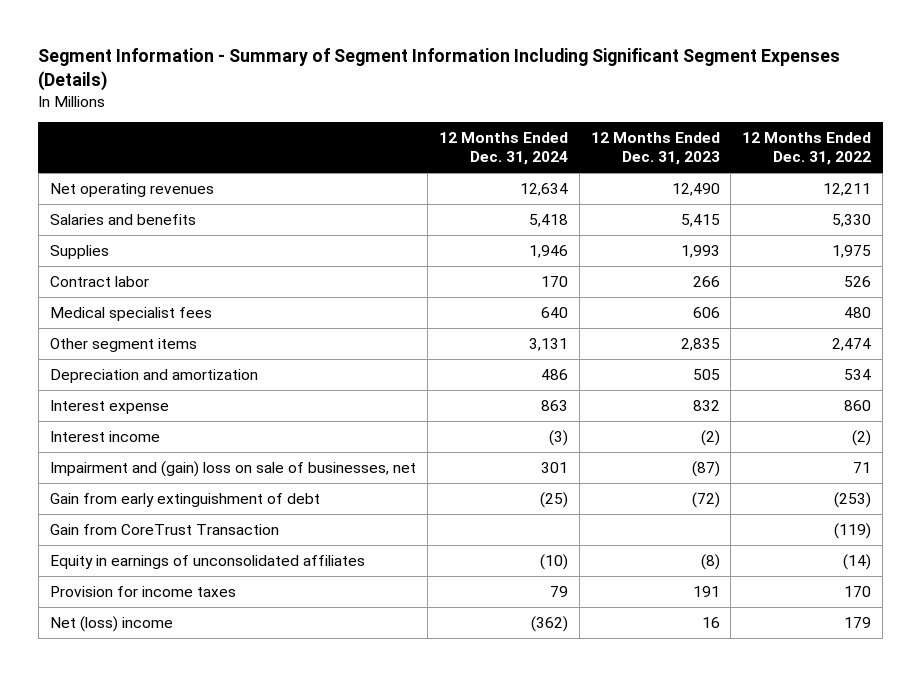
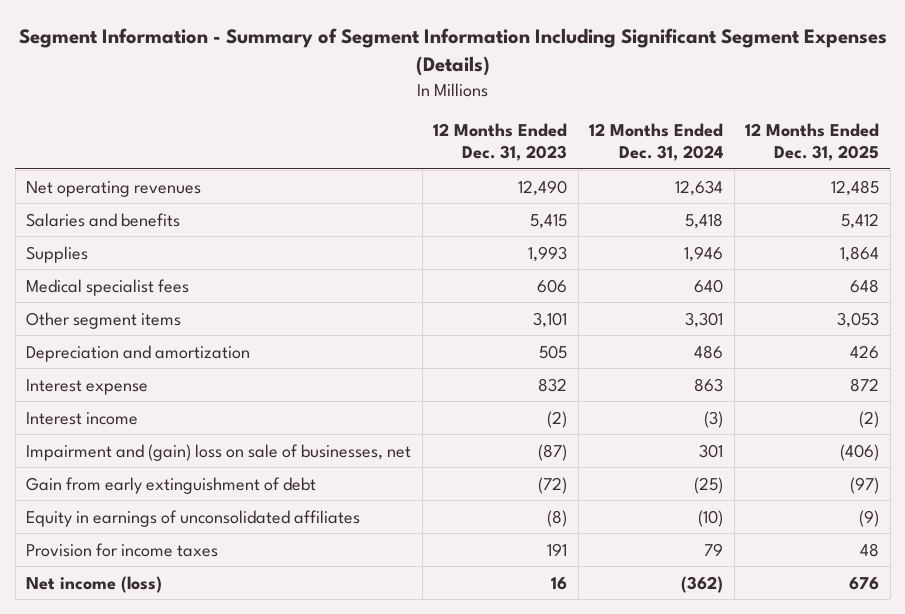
[742,132,872,166] 12 Months Ended Dec. 31, 2022 -> none
none -> [745,123,880,162] 12 Months Ended Dec. 31, 2025
[49,276,149,288] Contract labor -> none
[528,338,568,352] 3,131 -> [685,311,724,328] 3,301
[680,338,720,352] 2,835 -> [533,311,568,328] 3,101
[49,524,279,536] Gain from CoreTrust Transaction -> none
[49,616,173,633] Net (loss) income -> [26,575,163,593] Net income (loss)

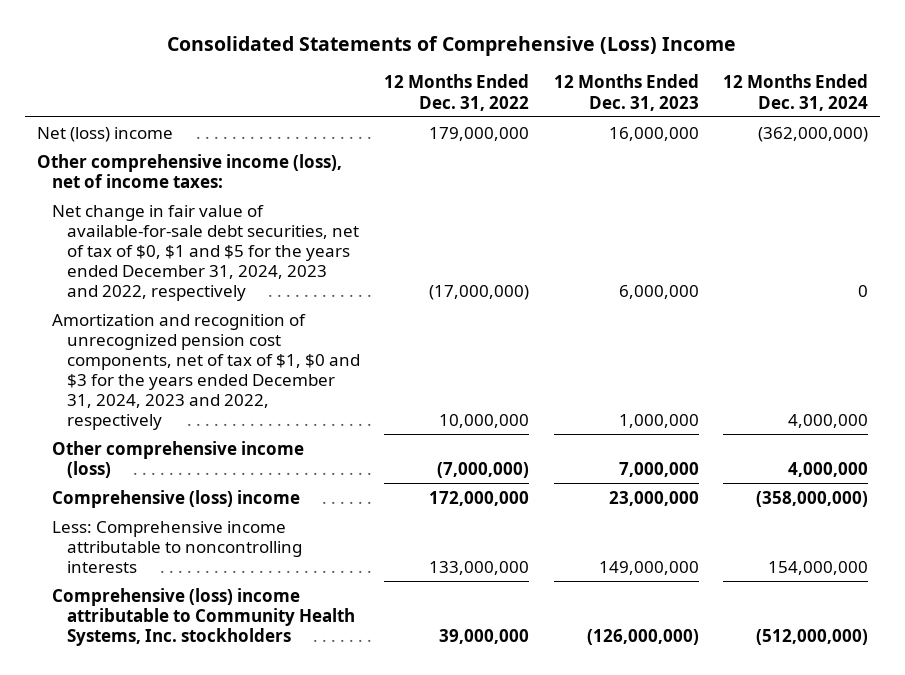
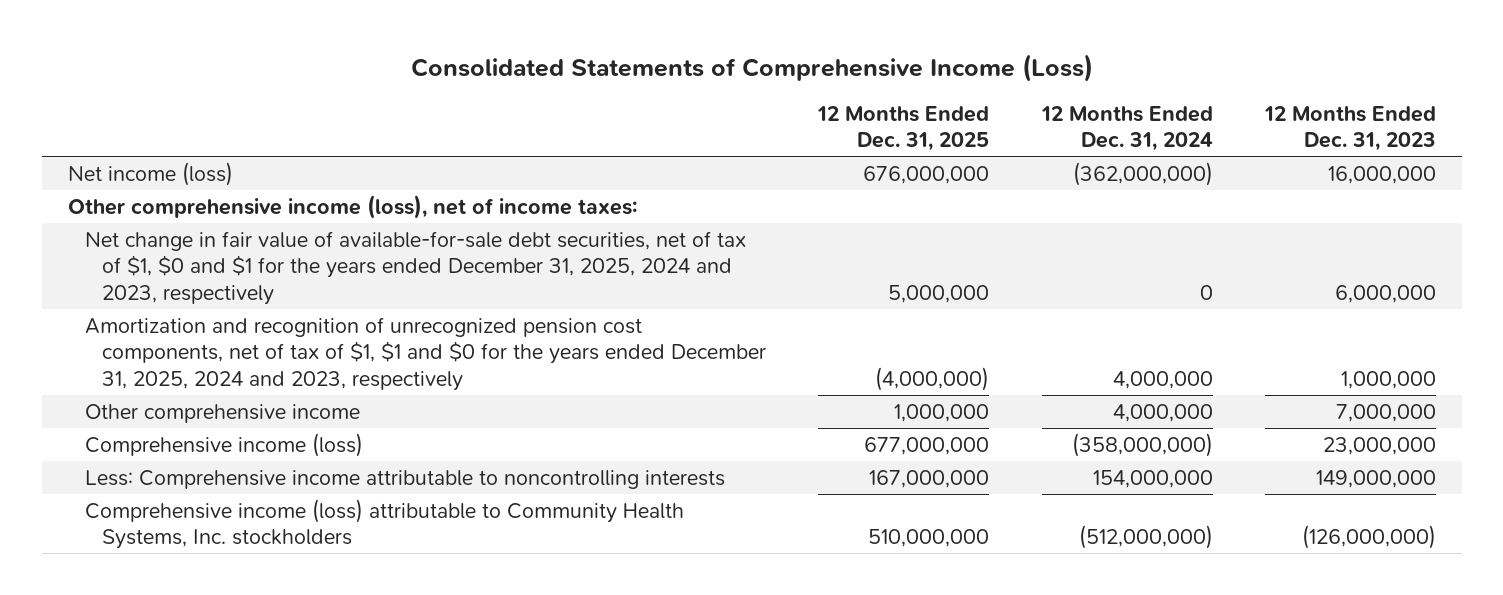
[167,36,737,57] Consolidated Statements of Comprehensive (Loss) Income -> [410,53,1093,82] Consolidated Statements of Comprehensive Income (Loss)
[384,74,530,111] 12 Months Ended Dec. 31, 2022 -> none
none -> [817,105,990,152] 12 Months Ended Dec. 31, 2025
[36,126,173,142] Net (loss) income -> [67,161,233,186] Net income (loss)
[51,204,360,301] Net change in fair value of available-for-sale debt securities, net of tax of $0, $1 and $5 for the years ended December 31, 2024, 2023 and 2022, respectively -> [85,230,747,305] Net change in fair value of available-for-sale debt securities, net of tax of $1, $0 and $1 for the years ended December 31, 2025, 2024 and 2023, respectively
[51,313,361,430] Amortization and recognition of unrecognized pension cost components, net of tax of $1, $0 and $3 for the years ended December 31, 2024, 2023 and 2022, respectively -> [85,316,767,391] Amortization and recognition of unrecognized pension cost components, net of tax of $1, $1 and $0 for the years ended December 31, 2025, 2024 and 2023, respectively
[51,440,304,478] Other comprehensive income (loss) -> [85,403,361,423] Other comprehensive income
[51,489,300,508] Comprehensive (loss) income -> [85,432,364,457] Comprehensive income (loss)
[51,587,356,646] Comprehensive (loss) income attributable to Community Health Systems, Inc. stockholders -> [85,498,685,550] Comprehensive income (loss) attributable to Community Health Systems, Inc. stockholders

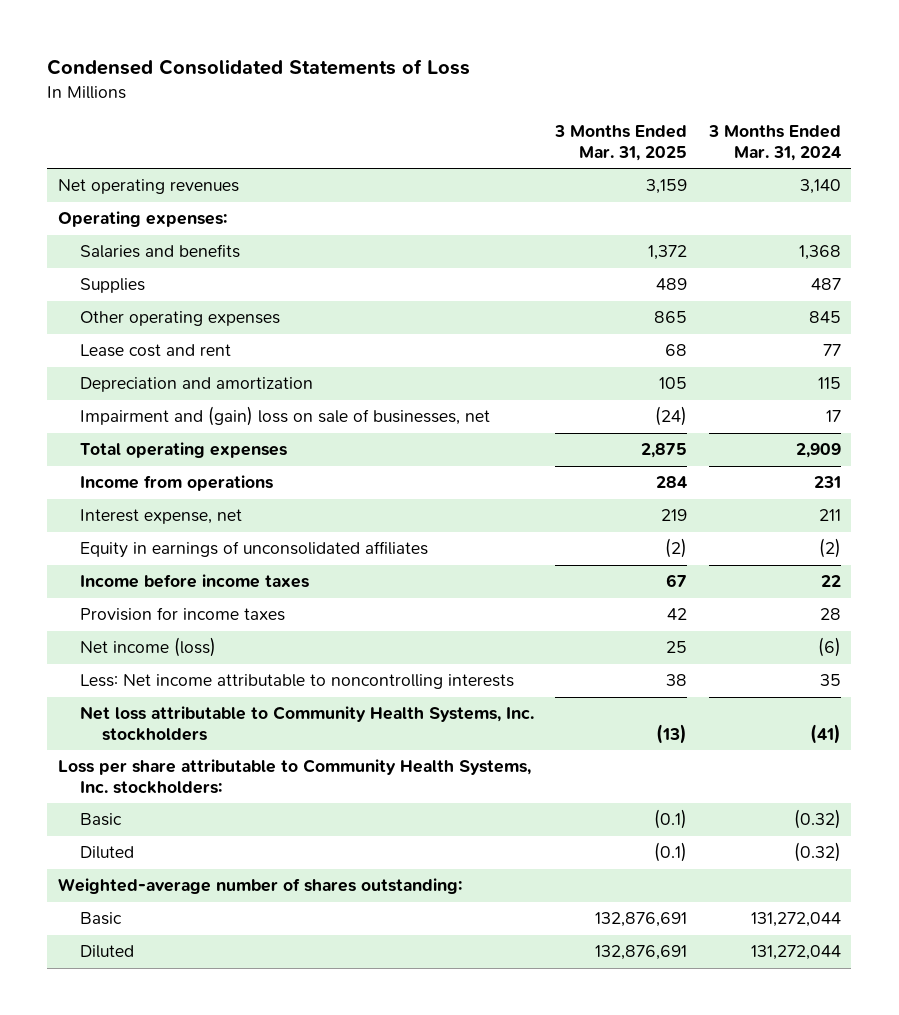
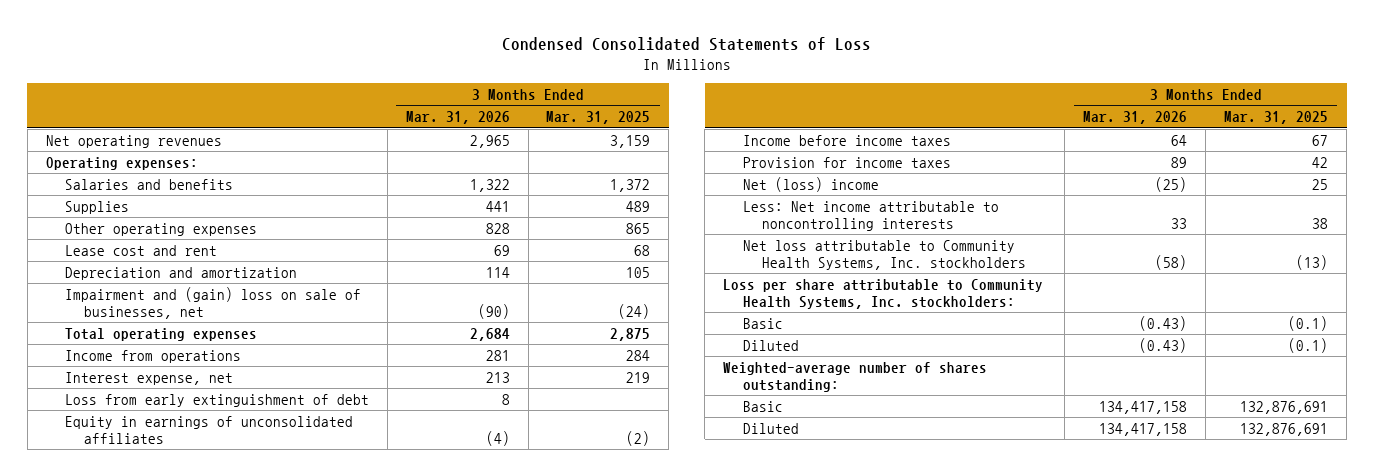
[707,125,841,161] 3 Months Ended Mar. 31, 2024 -> none
none -> [405,111,510,125] Mar. 31, 2026
none -> [64,393,369,407] Loss from early extinguishment of debt
[79,637,216,658] Net income (loss) -> [742,176,879,192] Net (loss) income

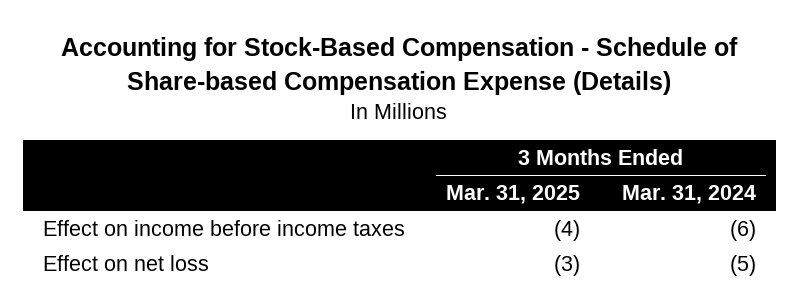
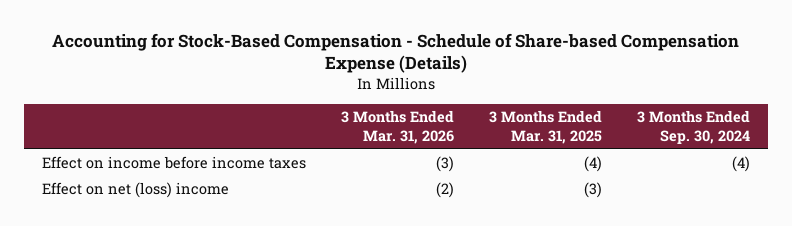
[621,185,756,205] Mar. 31, 2024 -> none
none -> [340,109,454,144] 3 Months Ended Mar. 31, 2026
none -> [637,109,751,144] 3 Months Ended Sep. 30, 2024
[43,254,210,271] Effect on net loss -> [41,182,229,199] Effect on net (loss) income

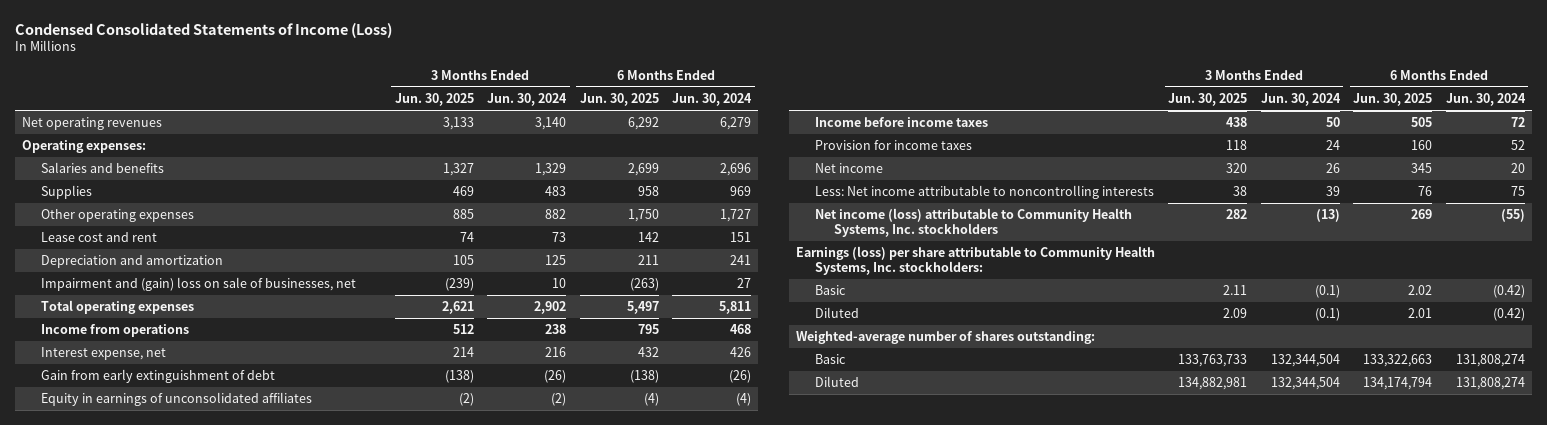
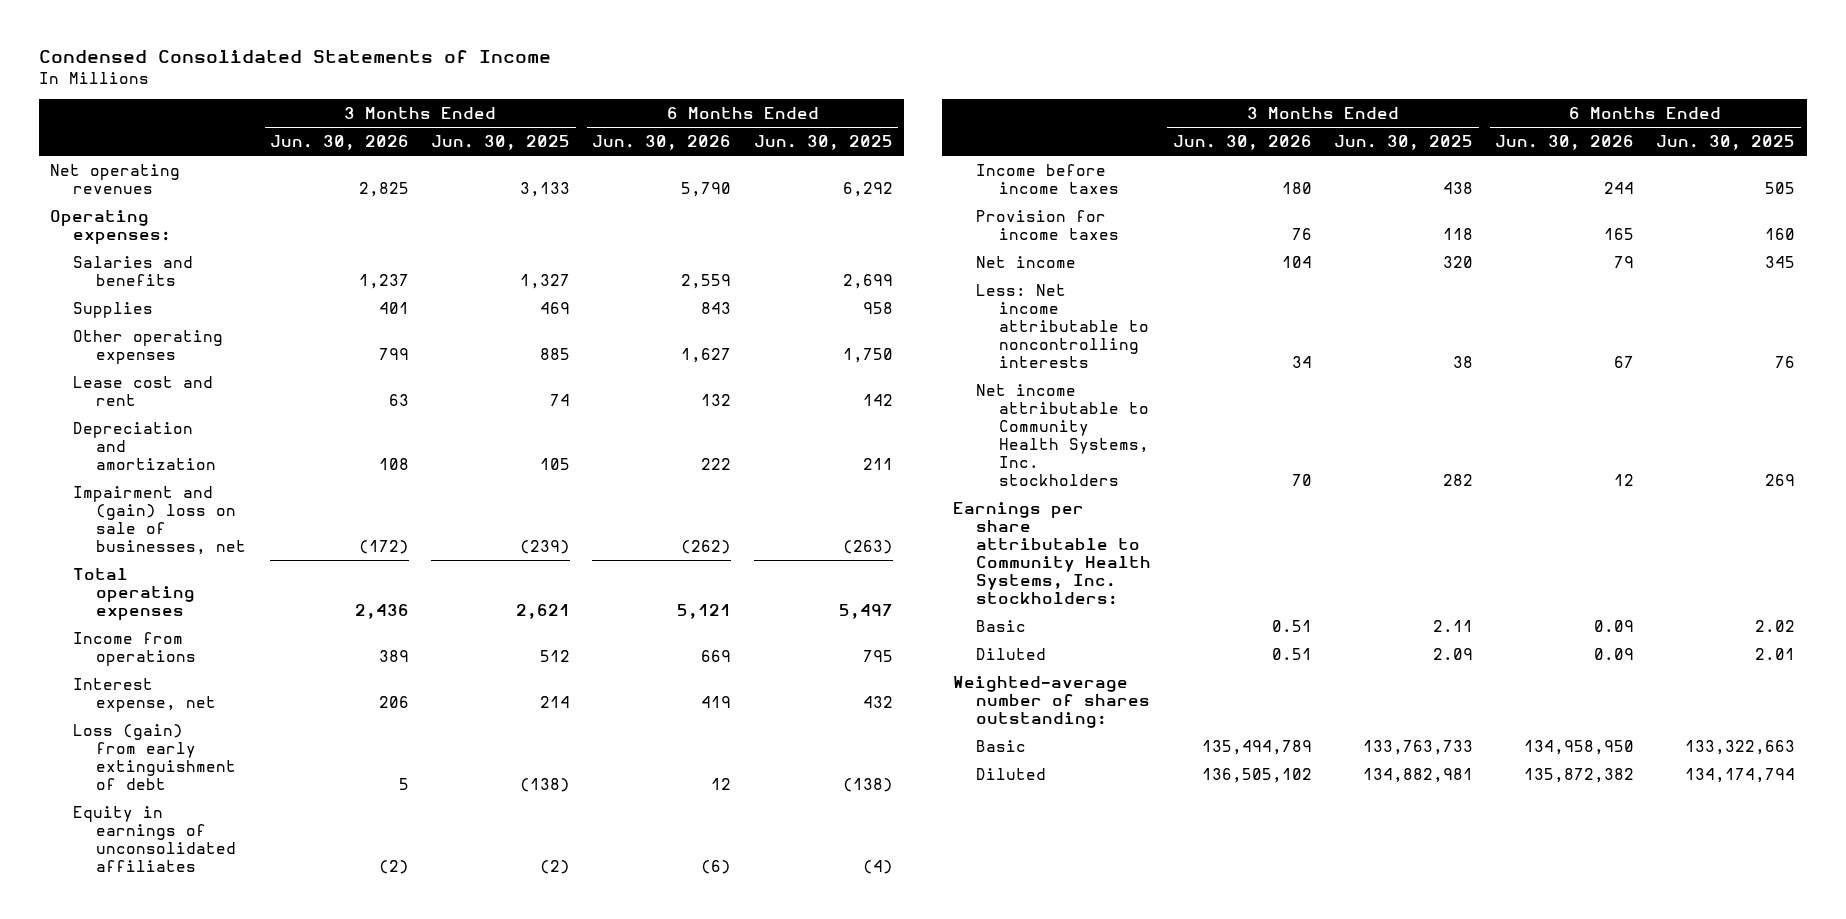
[15,22,393,38] Condensed Consolidated Statements of Income (Loss) -> [39,50,552,64] Condensed Consolidated Statements of Income
[487,93,568,107] Jun. 30, 2024 -> none
[672,93,753,107] Jun. 30, 2024 -> none
none -> [270,134,410,150] Jun. 30, 2026
none -> [592,134,732,150] Jun. 30, 2026
[41,369,276,384] Gain from early extinguishment of debt -> [73,723,236,790] Loss (gain) from early extinguishment of debt
[814,208,1132,237] Net income (loss) attributable to Community Health Systems, Inc. stockholders -> [975,383,1149,486] Net income attributable to Community Health Systems, Inc. stockholders
[795,246,1155,275] Earnings (loss) per share attributable to Community Health Systems, Inc. stockholders: -> [953,501,1151,605] Earnings per share attributable to Community Health Systems, Inc. stockholders:

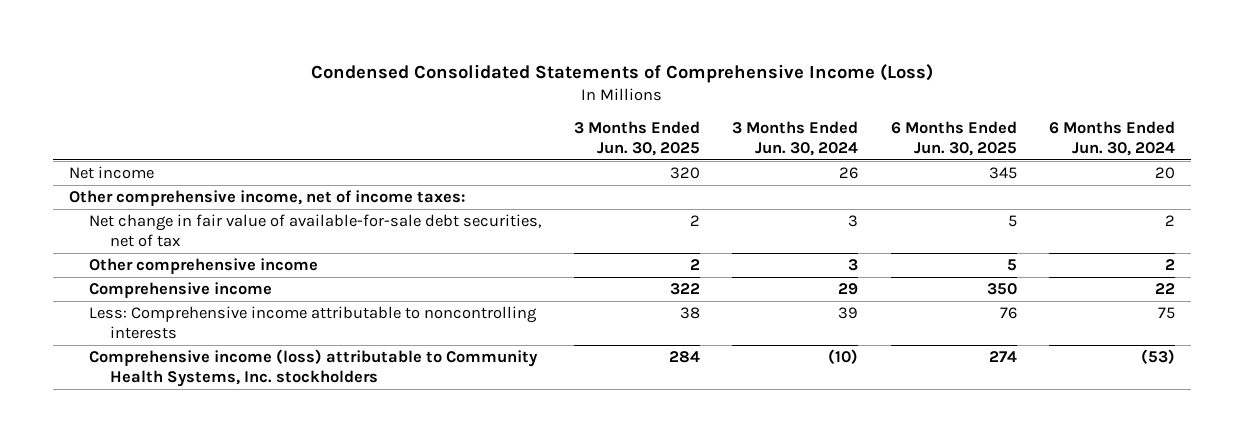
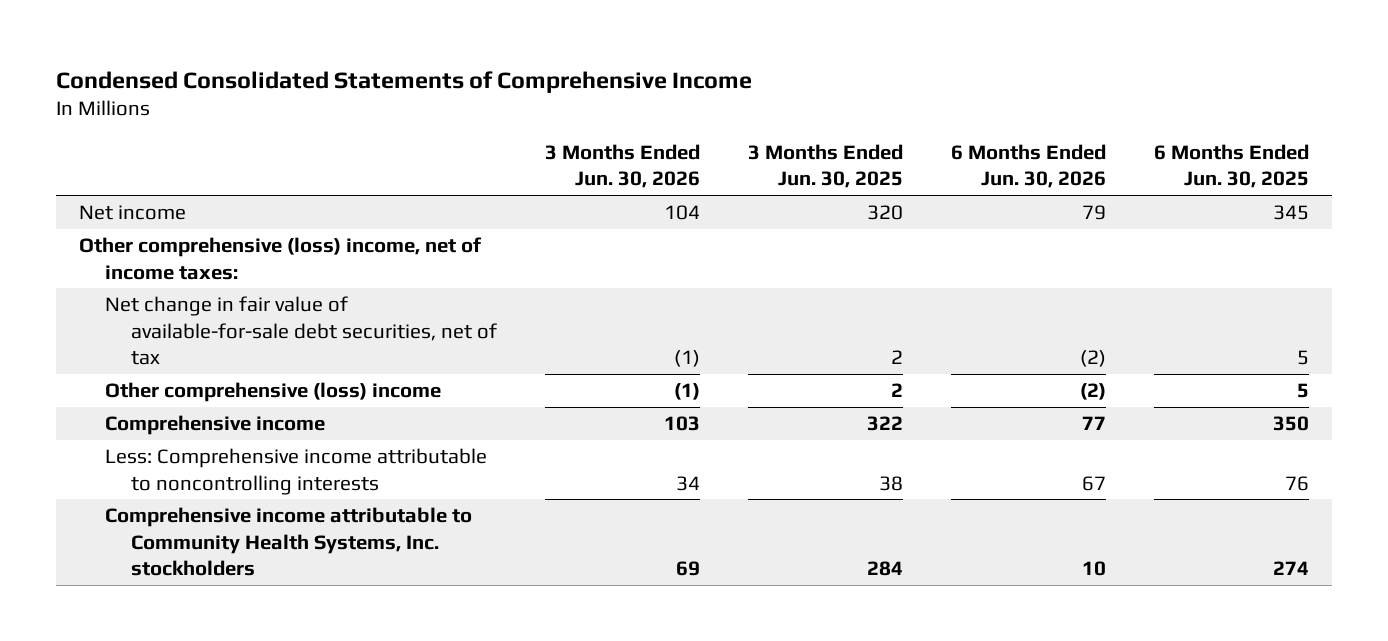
[311,63,934,83] Condensed Consolidated Statements of Comprehensive Income (Loss) -> [55,70,752,93] Condensed Consolidated Statements of Comprehensive Income
[732,121,859,156] 3 Months Ended Jun. 30, 2024 -> none
[1049,121,1176,156] 6 Months Ended Jun. 30, 2024 -> none
none -> [545,144,701,189] 3 Months Ended Jun. 30, 2026
none -> [950,144,1106,189] 6 Months Ended Jun. 30, 2026
[68,190,465,207] Other comprehensive income, net of income taxes: -> [79,237,483,280] Other comprehensive (loss) income, net of income taxes:
[89,258,319,275] Other comprehensive income -> [105,382,442,403] Other comprehensive (loss) income
[89,349,539,387] Comprehensive income (loss) attributable to Community Health Systems, Inc. stockholders -> [105,507,473,576] Comprehensive income attributable to Community Health Systems, Inc. stockholders

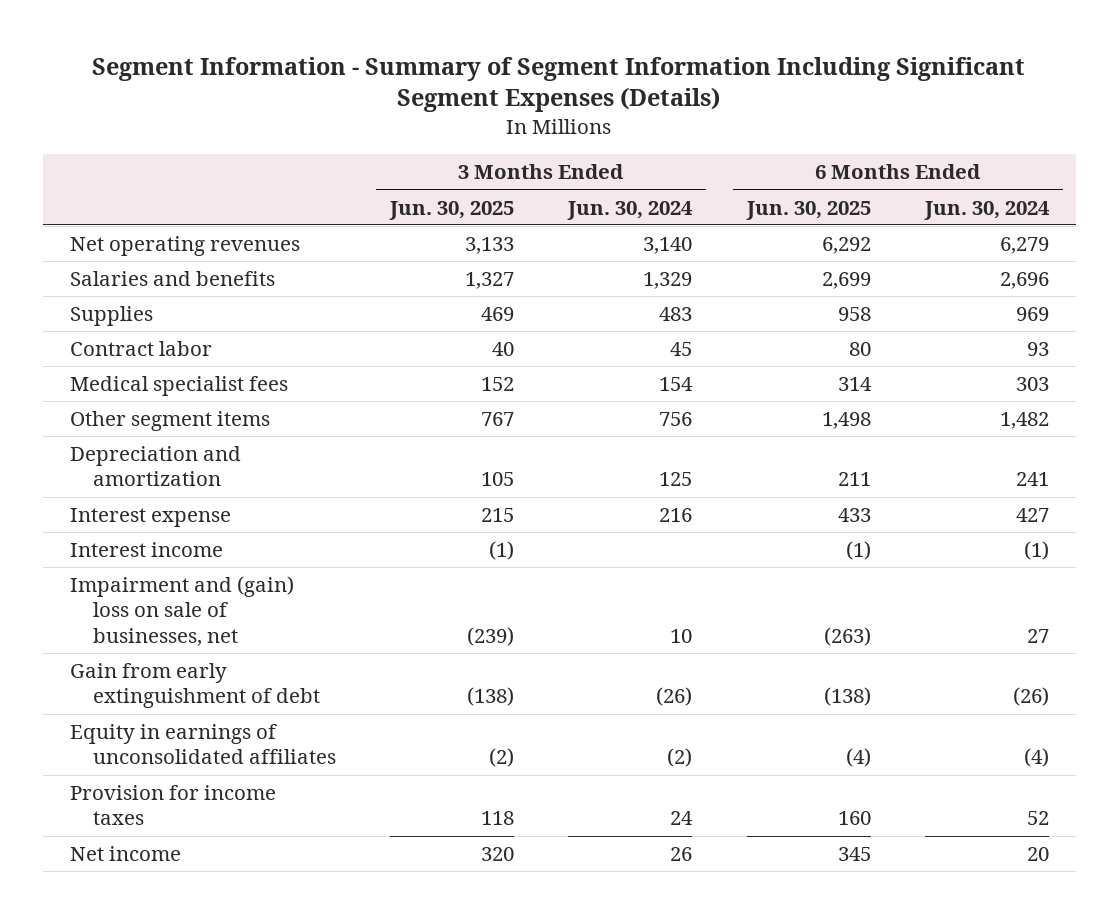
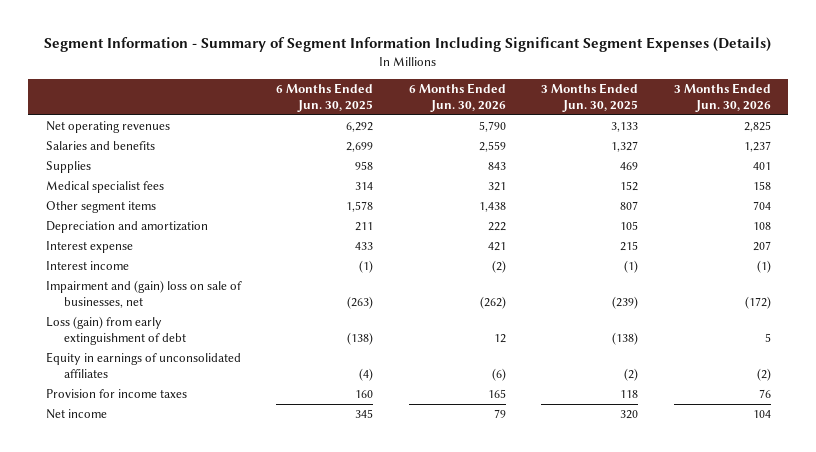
[567,200,694,220] Jun. 30, 2024 -> none
[924,200,1051,220] Jun. 30, 2024 -> none
none -> [408,83,506,113] 6 Months Ended Jun. 30, 2026
none -> [673,83,771,113] 3 Months Ended Jun. 30, 2026
[69,340,212,356] Contract labor -> none
[481,411,515,426] 767 -> [620,201,639,211] 807
[821,411,871,429] 1,498 -> [346,201,374,213] 1,578
[69,662,320,709] Gain from early extinguishment of debt -> [45,316,186,346] Loss (gain) from early extinguishment of debt

